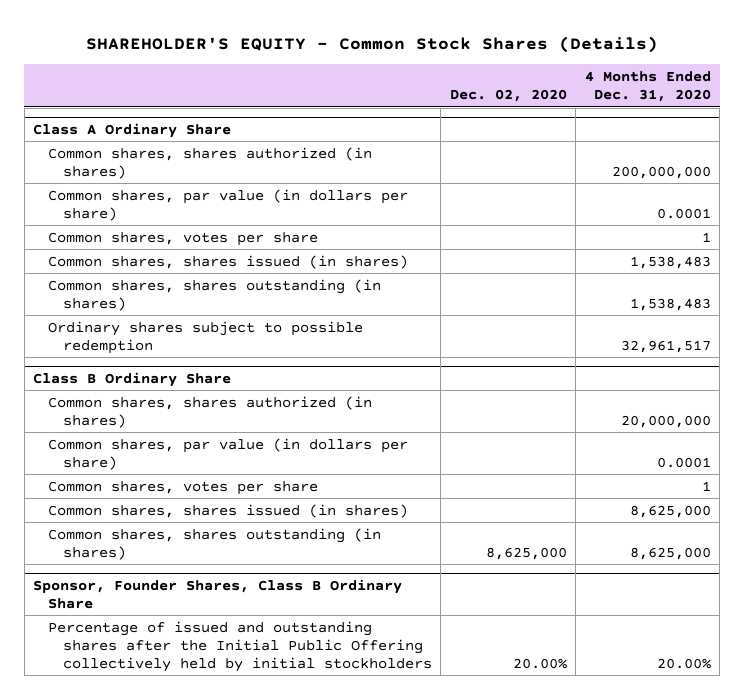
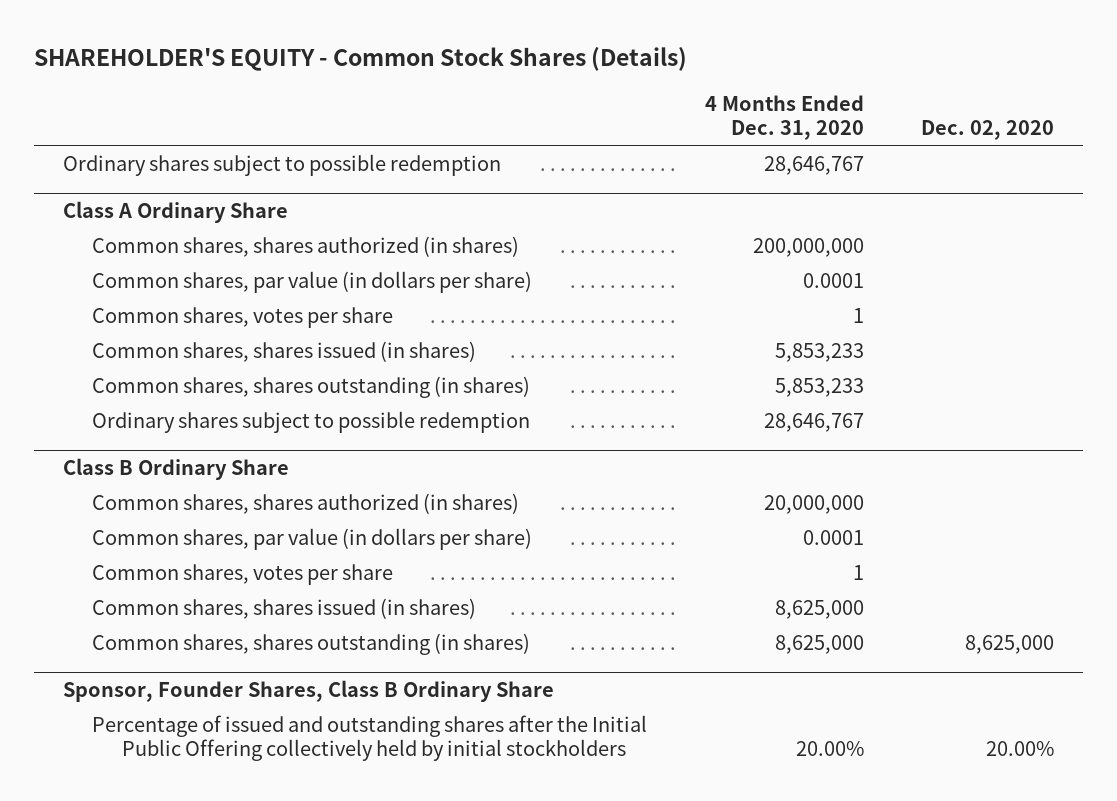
none -> [62,154,501,177] Ordinary shares subject to possible redemption
[629,255,711,269] 1,538,483 -> [774,343,864,363] 5,853,233
[629,297,711,311] 1,538,483 -> [774,378,864,398] 5,853,233
[620,339,711,353] 32,961,517 -> [763,413,864,433] 28,646,767

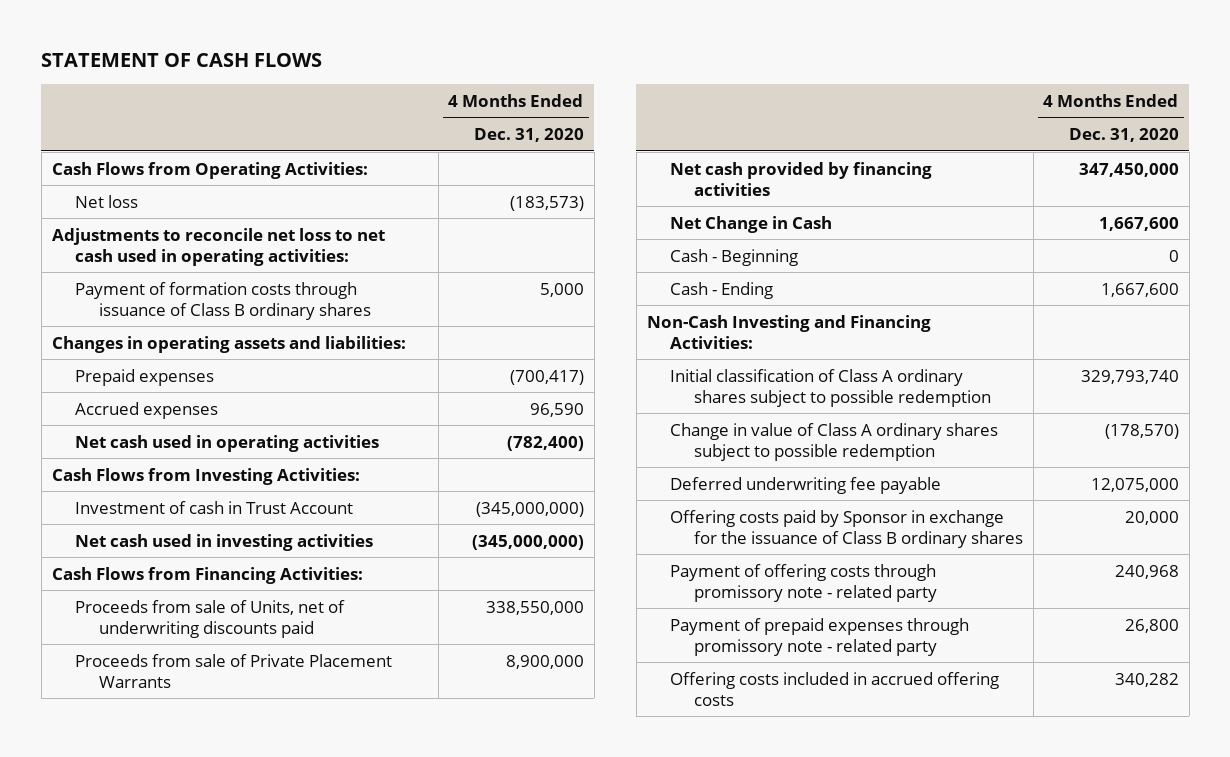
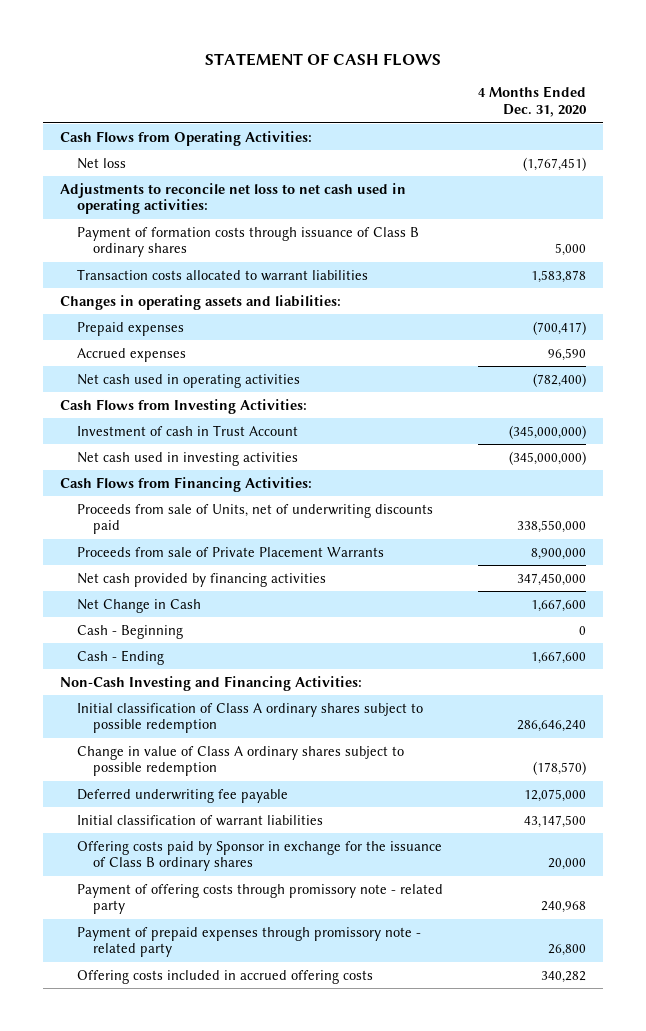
[509,195,584,211] (183,573) -> [522,156,586,171] (1,767,451)
none -> [76,268,368,281] Transaction costs allocated to warrant liabilities
[1080,369,1179,384] 329,793,740 -> [516,720,586,733] 286,646,240
none -> [76,814,323,826] Initial classification of warrant liabilities

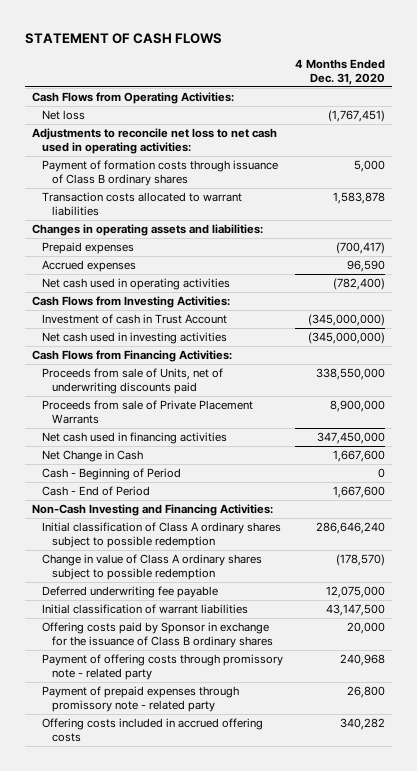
[76,572,326,587] Net cash provided by financing activities -> [41,432,227,445] Net cash used in financing activities
[76,624,183,639] Cash - Beginning -> [41,468,181,481] Cash - Beginning of Period
[76,649,164,665] Cash - Ending -> [41,486,150,497] Cash - End of Period

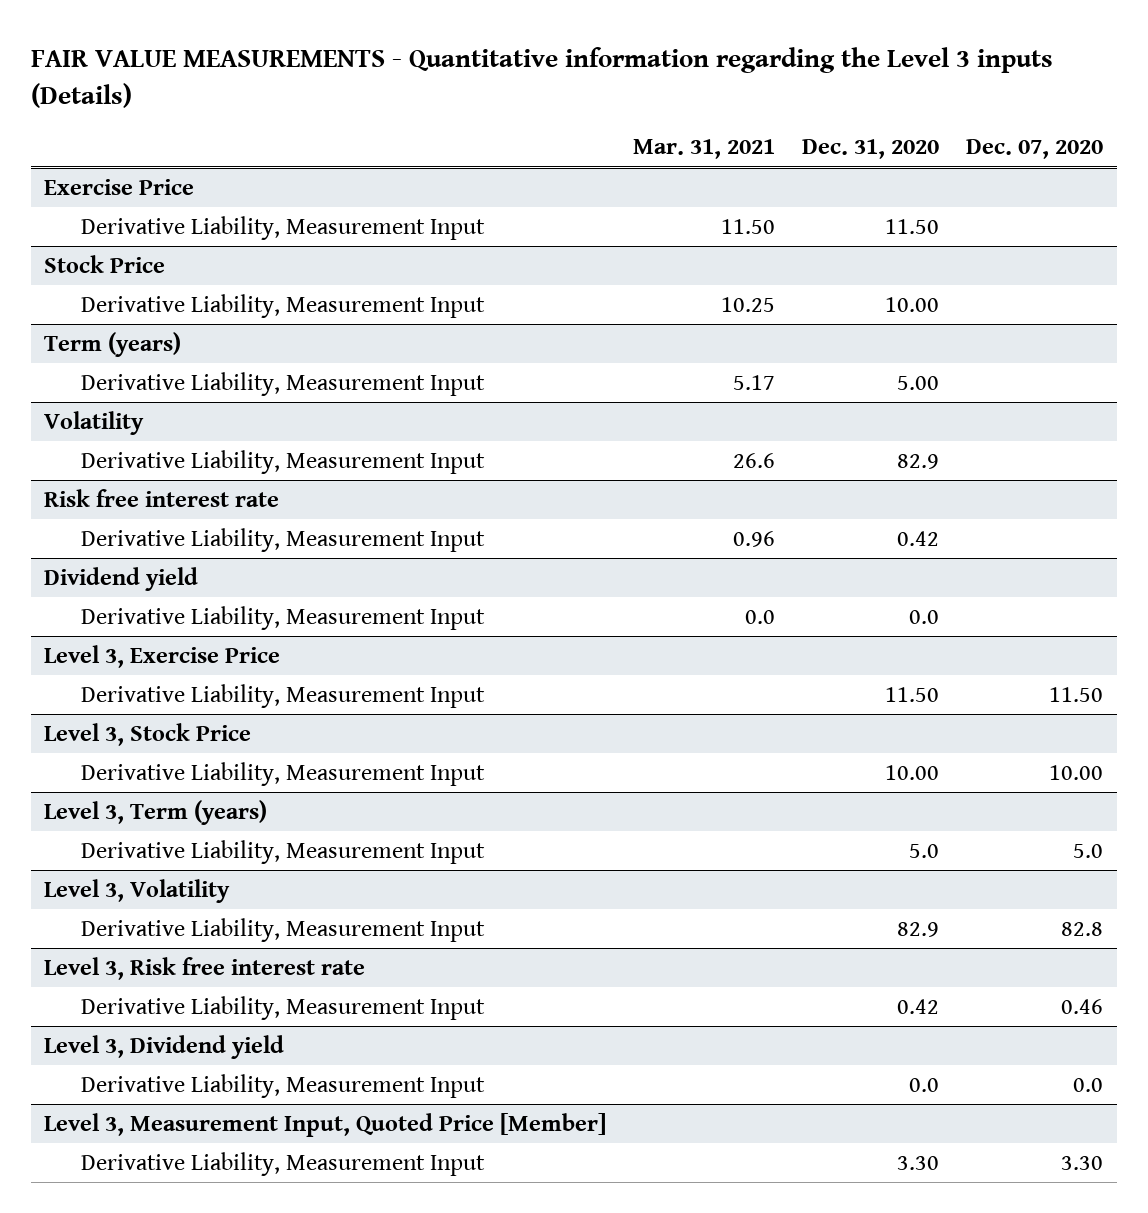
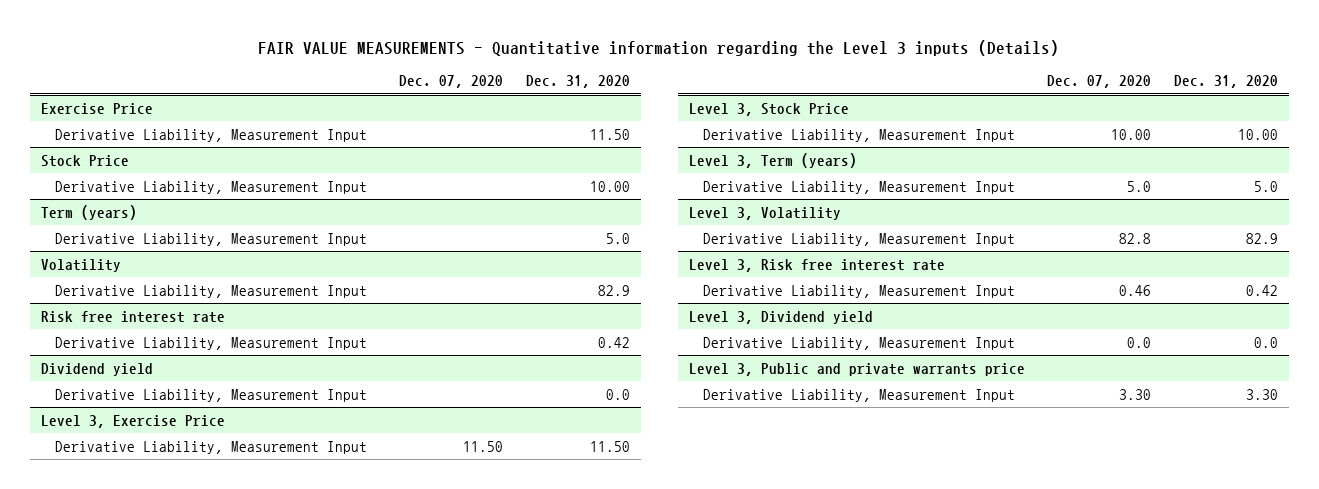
[633,139,776,160] Mar. 31, 2021 -> none
[897,376,940,391] 5.00 -> [605,232,630,244] 5.0
[44,1113,607,1138] Level 3, Measurement Input, Quoted Price [Member] -> none
none -> [689,362,1026,376] Level 3, Public and private warrants price

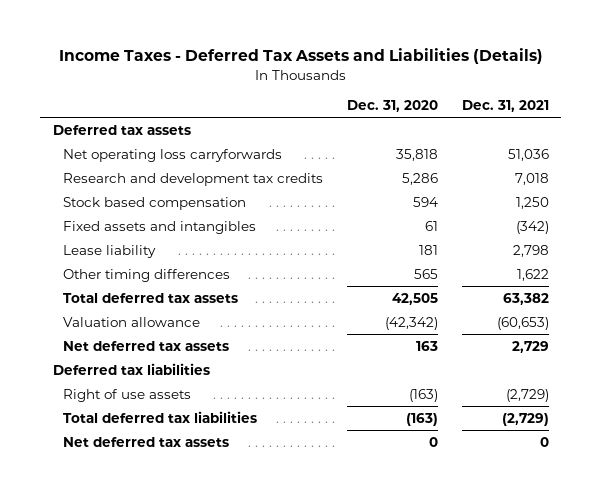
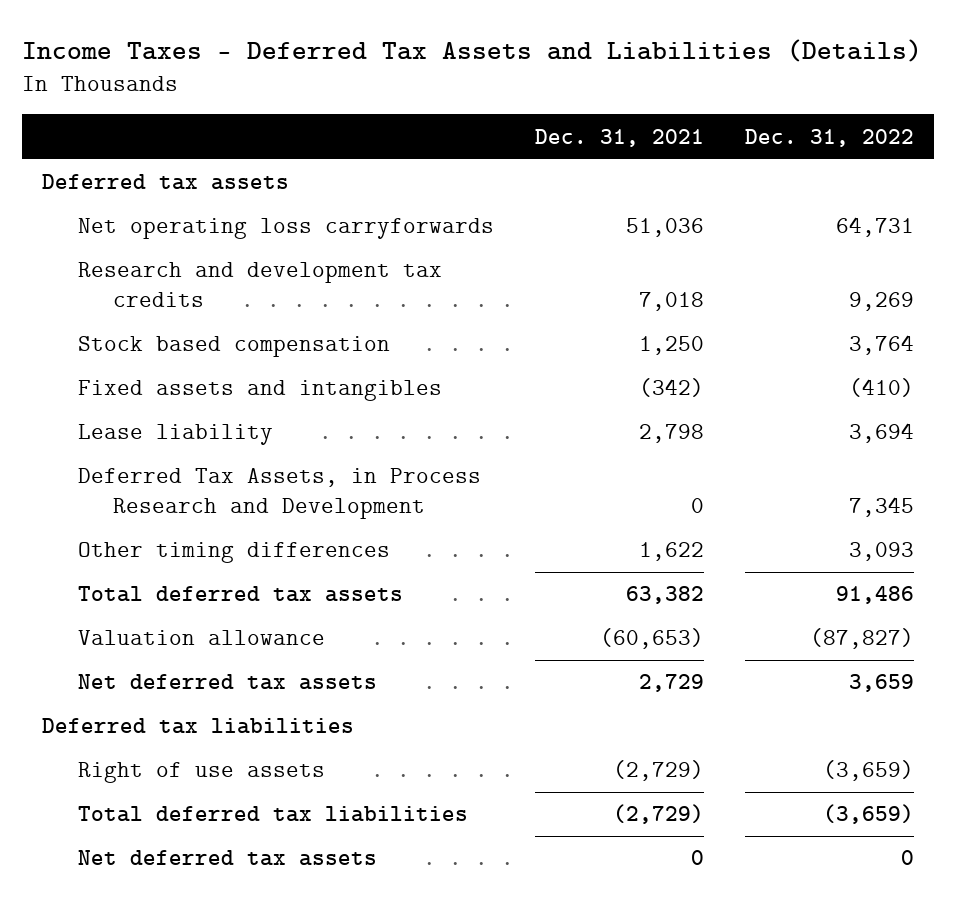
[346,99,438,112] Dec. 31, 2020 -> none
none -> [744,128,914,147] Dec. 31, 2022
none -> [77,468,481,520] Deferred Tax Assets, in Process Research and Development

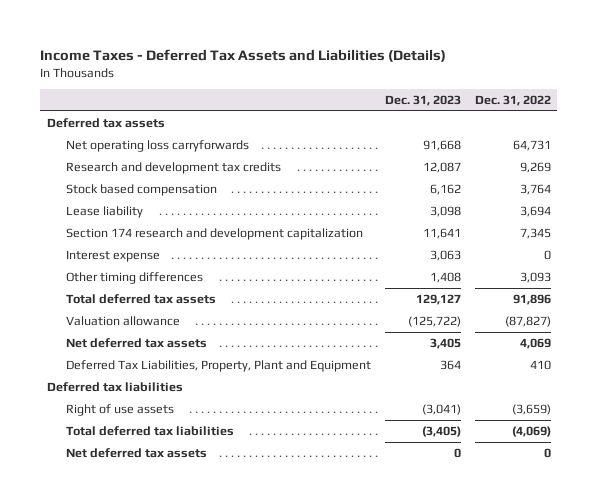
[534,128,704,147] Dec. 31, 2021 -> none
none -> [384,95,461,107] Dec. 31, 2023
[77,380,442,402] Fixed assets and intangibles -> none
[77,468,481,520] Deferred Tax Assets, in Process Research and Development -> [66,228,364,241] Section 174 research and development capitalization
none -> [66,250,161,263] Interest expense
[835,586,914,605] 91,486 -> [512,294,551,306] 91,896
[848,674,914,693] 3,659 -> [519,338,551,350] 4,069
none -> [66,360,372,373] Deferred Tax Liabilities, Property, Plant and Equipment
[822,804,914,825] (3,659) -> [511,426,551,438] (4,069)

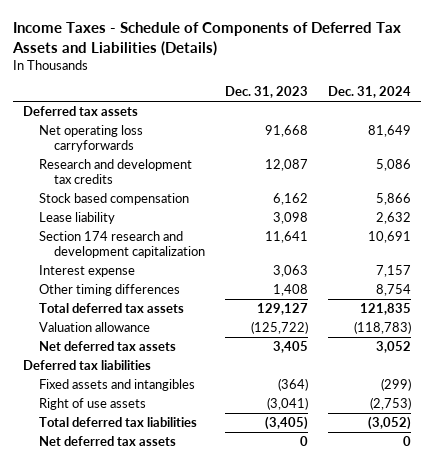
[40,48,447,62] Income Taxes - Deferred Tax Assets and Liabilities (Details) -> [12,21,402,56] Income Taxes - Schedule of Components of Deferred Tax Assets and Liabilities (Details)
[474,95,551,107] Dec. 31, 2022 -> none
none -> [327,86,411,99] Dec. 31, 2024
[66,360,372,373] Deferred Tax Liabilities, Property, Plant and Equipment -> none
none -> [38,379,195,392] Fixed assets and intangibles

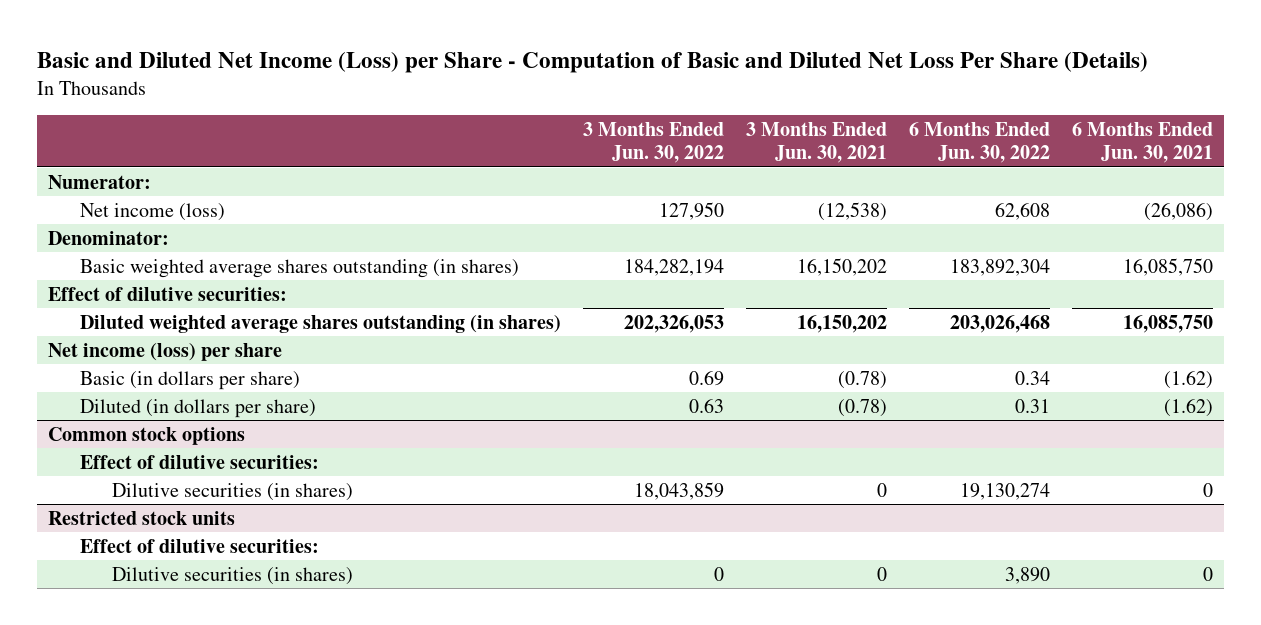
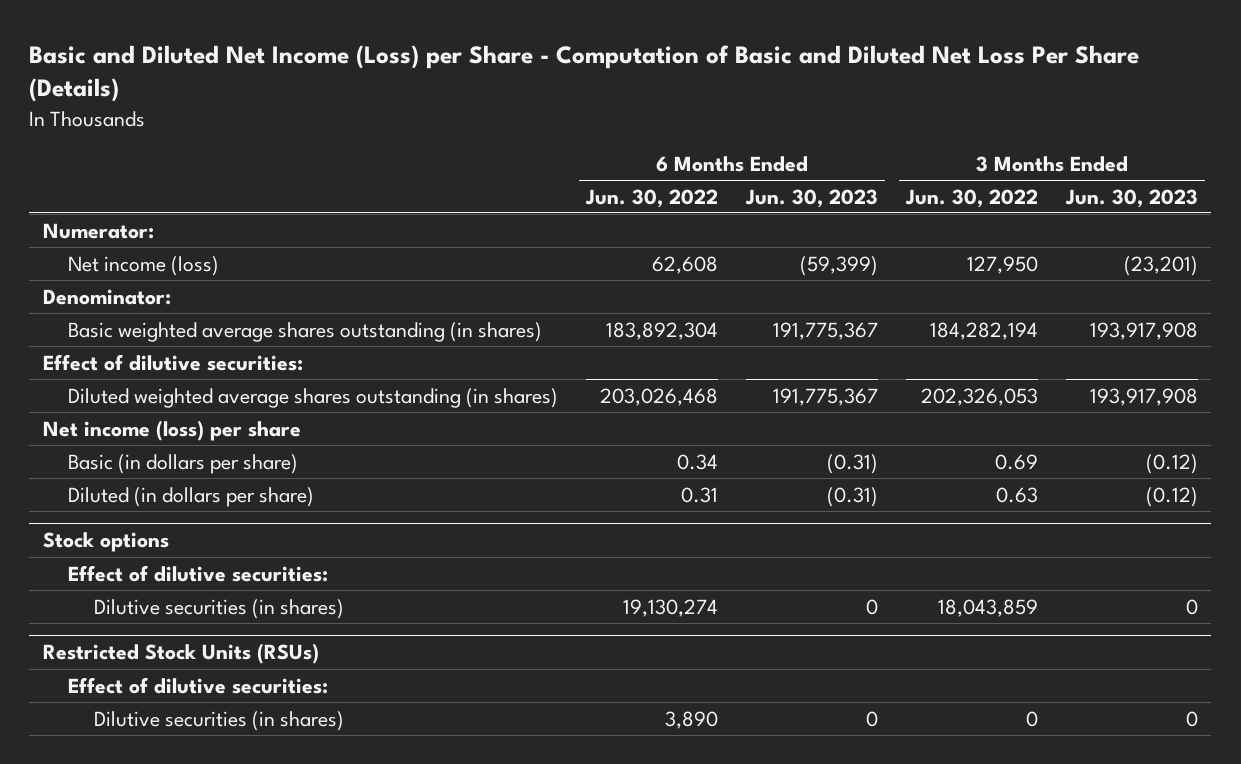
[746,122,888,164] 3 Months Ended Jun. 30, 2021 -> none
[1071,122,1213,164] 6 Months Ended Jun. 30, 2021 -> none
none -> [744,188,878,208] Jun. 30, 2023
none -> [1064,188,1198,208] Jun. 30, 2023
[48,426,246,445] Common stock options -> [43,532,170,553] Stock options
[48,510,236,525] Restricted stock units -> [43,643,320,665] Restricted Stock Units (RSUs)

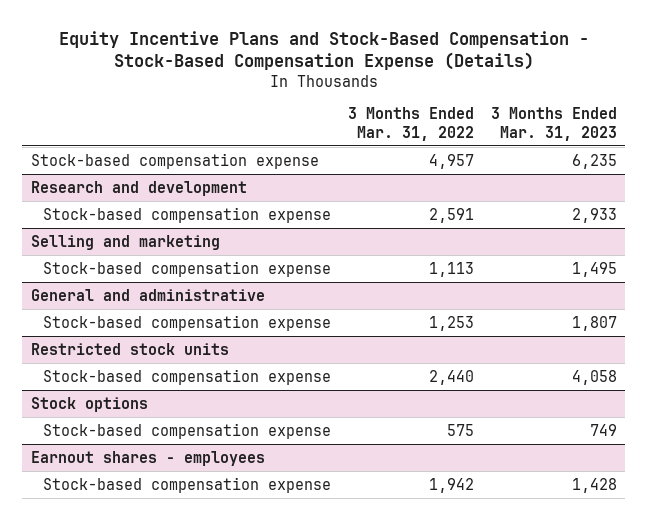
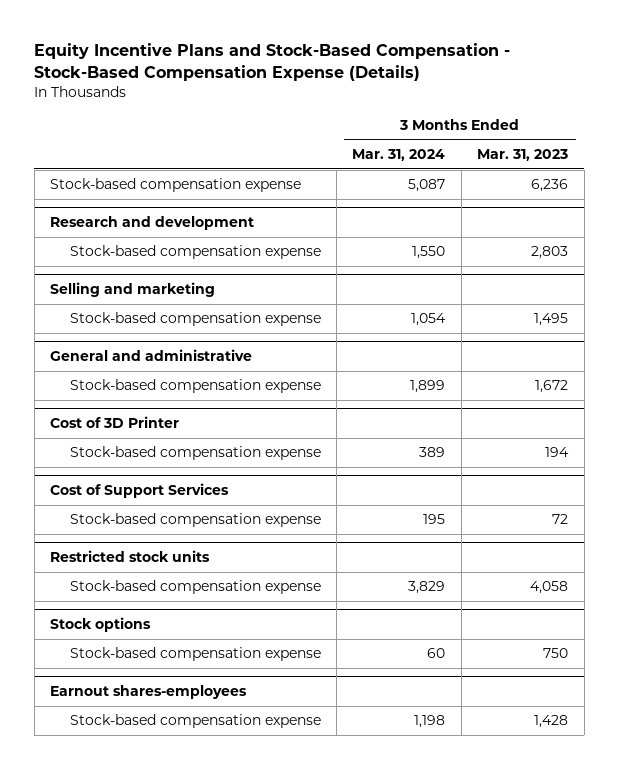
[348,107,475,141] 3 Months Ended Mar. 31, 2022 -> none
none -> [352,149,446,162] Mar. 31, 2024
[571,153,617,169] 6,235 -> [531,179,569,193] 6,236
[571,207,617,223] 2,933 -> [531,246,569,260] 2,803
[571,315,617,331] 1,807 -> [535,380,569,394] 1,672
none -> [50,416,180,429] Cost of 3D Printer
none -> [69,446,321,461] Stock-based compensation expense
none -> [50,483,230,499] Cost of Support Services
none -> [69,513,321,528] Stock-based compensation expense
[589,423,617,436] 749 -> [543,648,569,659] 750
[30,450,265,466] Earnout shares - employees -> [50,685,248,700] Earnout shares-employees

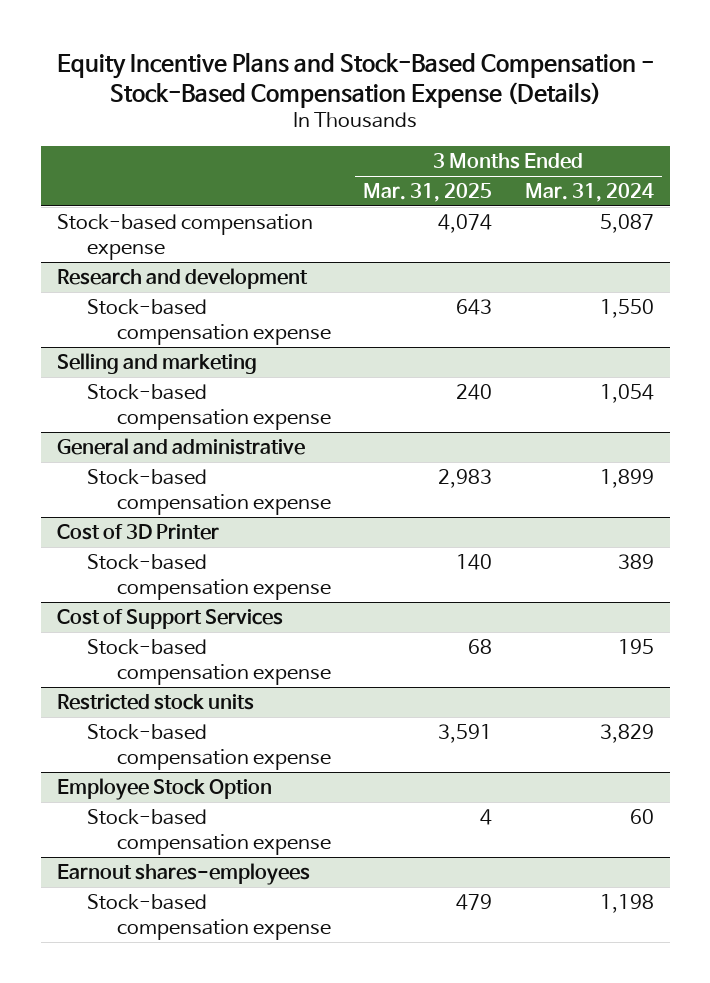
[477,149,569,162] Mar. 31, 2023 -> none
none -> [363,182,493,202] Mar. 31, 2025
[50,617,152,633] Stock options -> [56,777,272,800] Employee Stock Option

